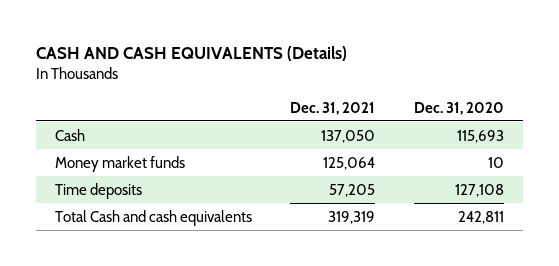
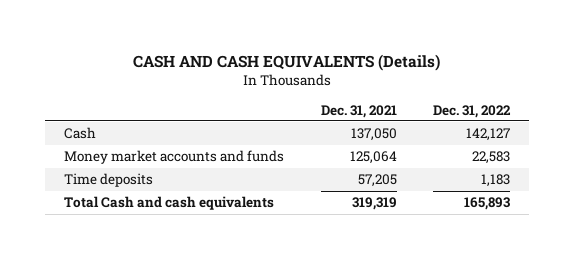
[413,101,504,115] Dec. 31, 2020 -> none
none -> [433,104,512,118] Dec. 31, 2022
[55,155,186,172] Money market funds -> [63,150,284,165] Money market accounts and funds

